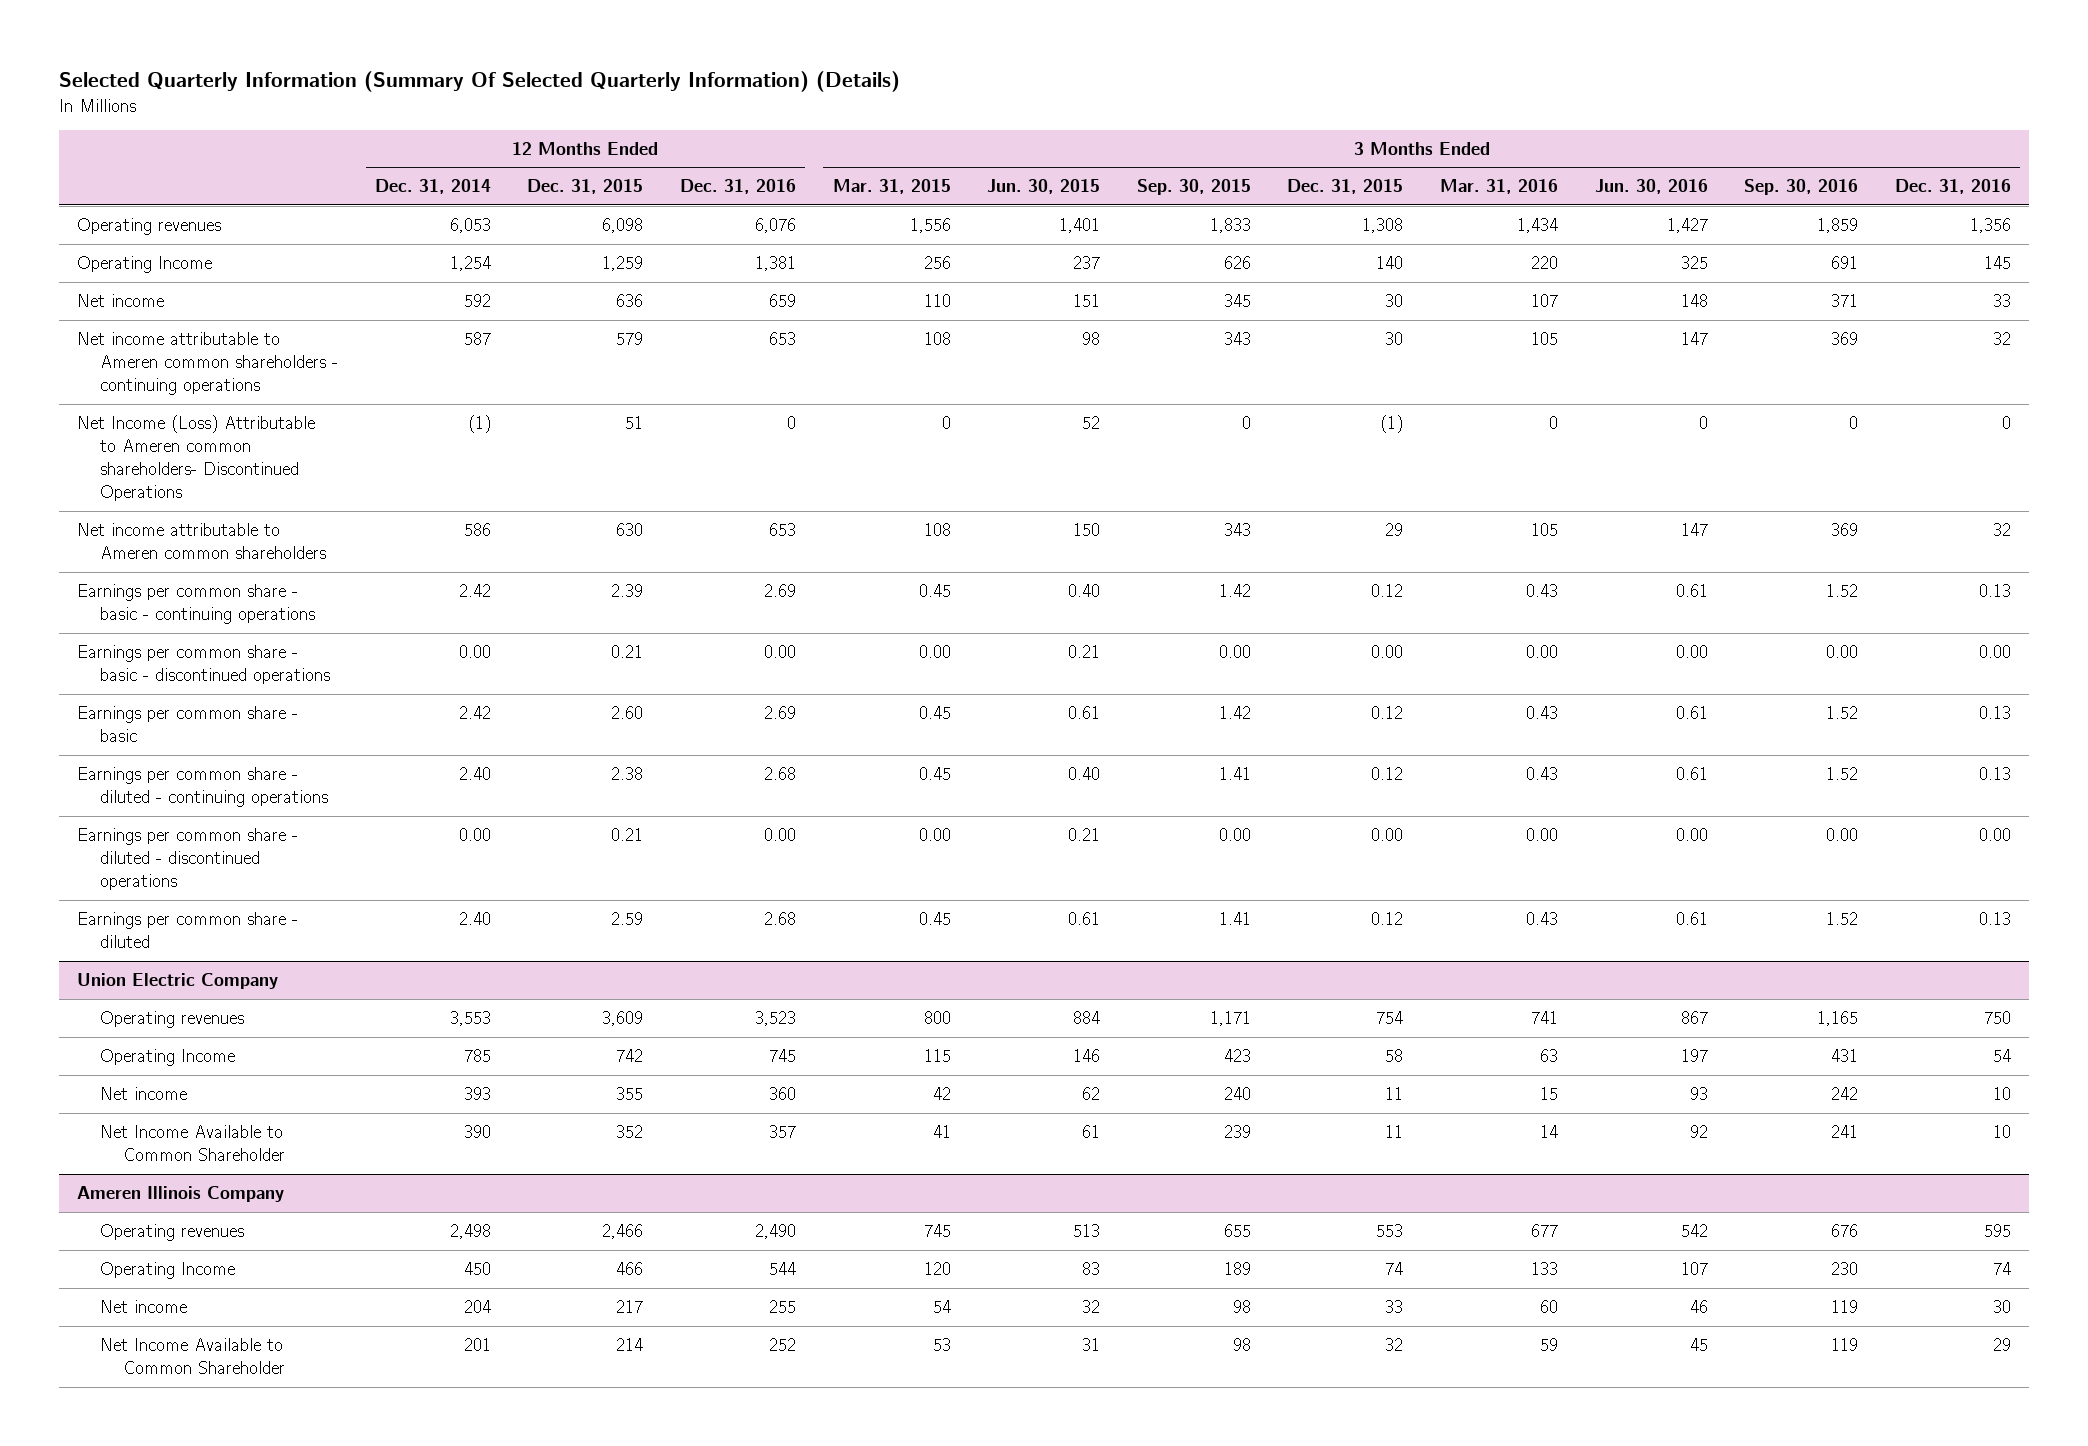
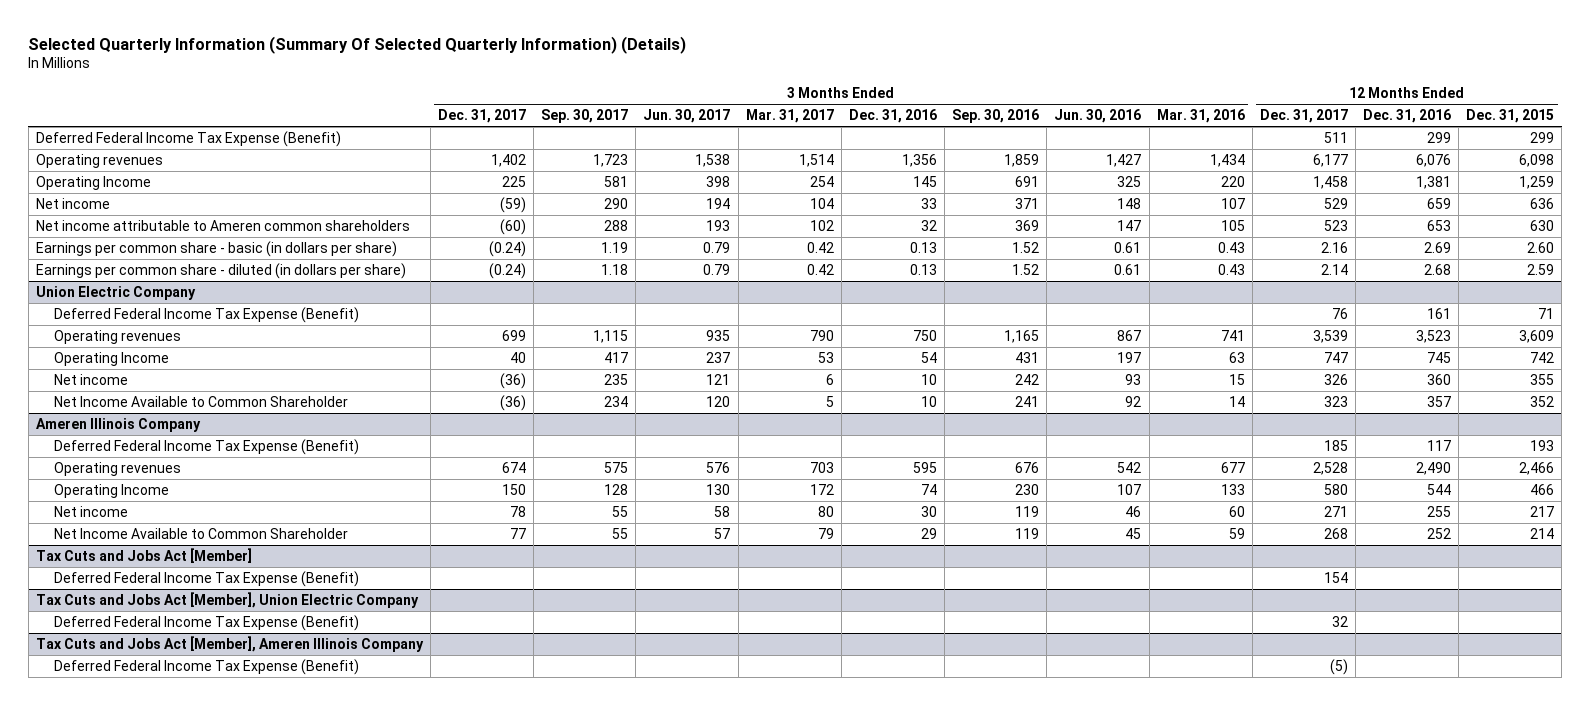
[374,179,491,195] Dec. 31, 2014 -> none
[832,179,951,195] Mar. 31, 2015 -> none
[987,179,1101,195] Jun. 30, 2015 -> none
[1136,179,1251,196] Sep. 30, 2015 -> none
[1287,179,1404,195] Dec. 31, 2015 -> none
none -> [438,108,527,123] Dec. 31, 2017
none -> [541,108,629,123] Sep. 30, 2017
none -> [643,108,731,123] Jun. 30, 2017
none -> [745,108,834,123] Mar. 31, 2017
none -> [1259,108,1348,123] Dec. 31, 2017
none -> [35,130,341,147] Deferred Federal Income Tax Expense (Benefit)
[77,332,339,396] Net income attributable to Ameren common shareholders - continuing operations -> none
[77,415,316,502] Net Income (Loss) Attributable to Ameren common shareholders- Discontinued Operations -> none
[77,584,316,625] Earnings per common share - basic - continuing operations -> none
[77,645,331,685] Earnings per common share - basic - discontinued operations -> none
[77,767,329,808] Earnings per common share - diluted - continuing operations -> none
[77,828,299,891] Earnings per common share - diluted - discontinued operations -> none
[77,706,299,743] Earnings per common share - basic -> [35,240,397,257] Earnings per common share - basic (in dollars per share)
[77,912,299,949] Earnings per common share - diluted -> [35,262,406,279] Earnings per common share - diluted (in dollars per share)
none -> [53,306,359,323] Deferred Federal Income Tax Expense (Benefit)
none -> [53,438,359,455] Deferred Federal Income Tax Expense (Benefit)
none -> [35,547,252,563] Tax Cuts and Jobs Act [Member]
none -> [53,570,359,587] Deferred Federal Income Tax Expense (Benefit)
none -> [35,591,419,608] Tax Cuts and Jobs Act [Member], Union Electric Company
none -> [53,614,359,631] Deferred Federal Income Tax Expense (Benefit)
none -> [35,635,424,652] Tax Cuts and Jobs Act [Member], Ameren Illinois Company
none -> [53,658,359,675] Deferred Federal Income Tax Expense (Benefit)

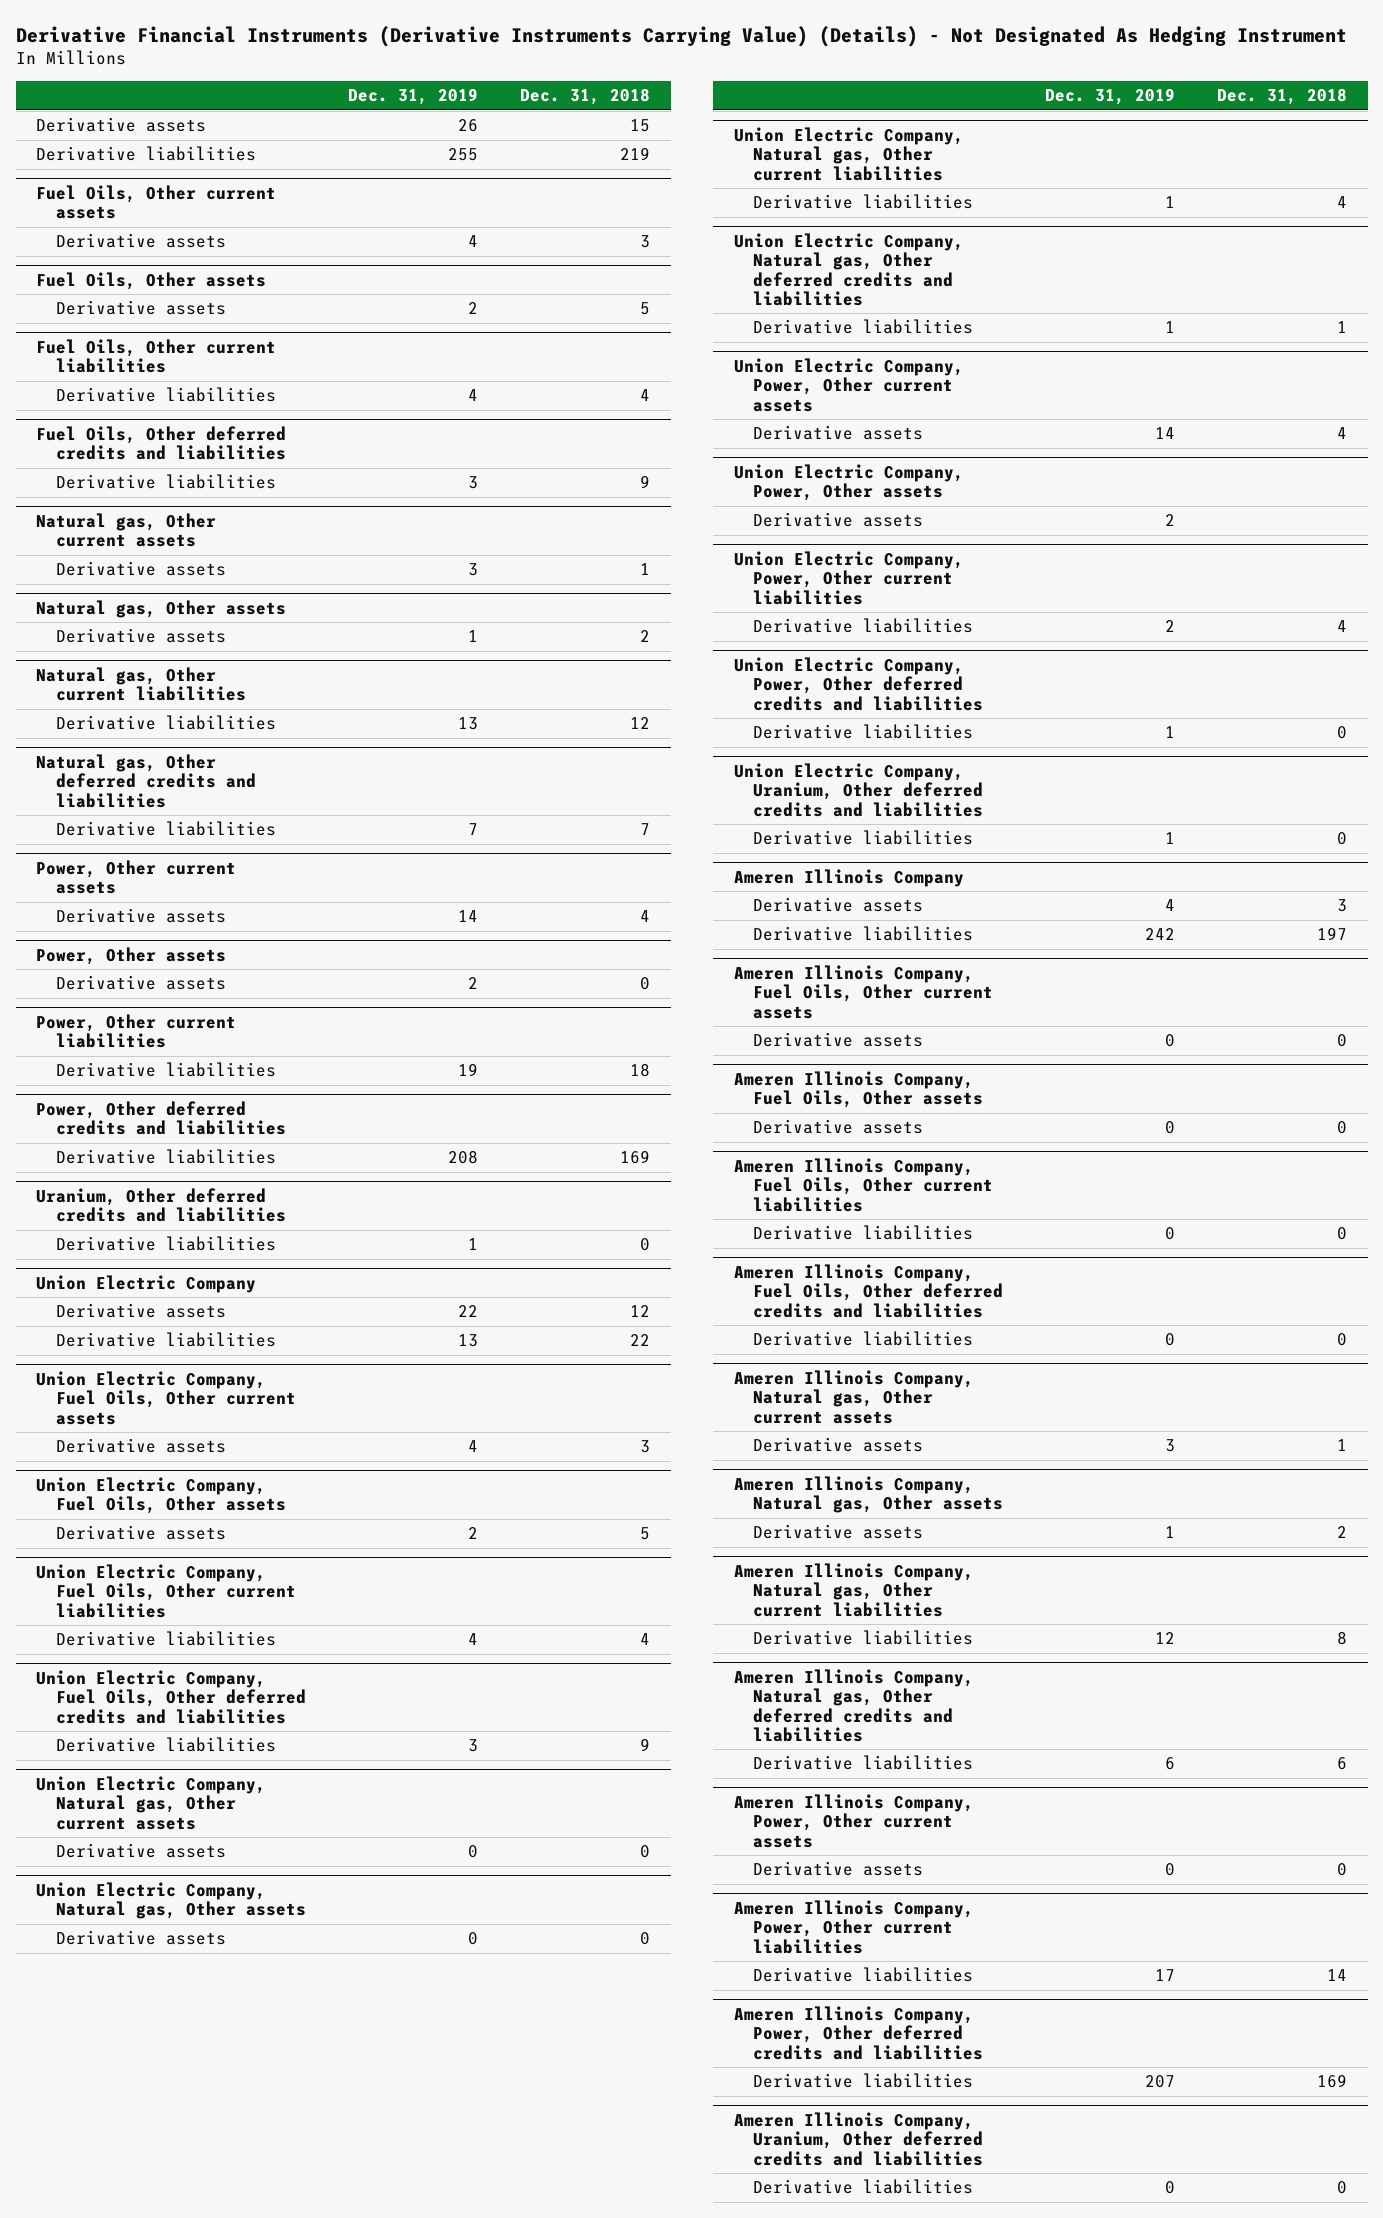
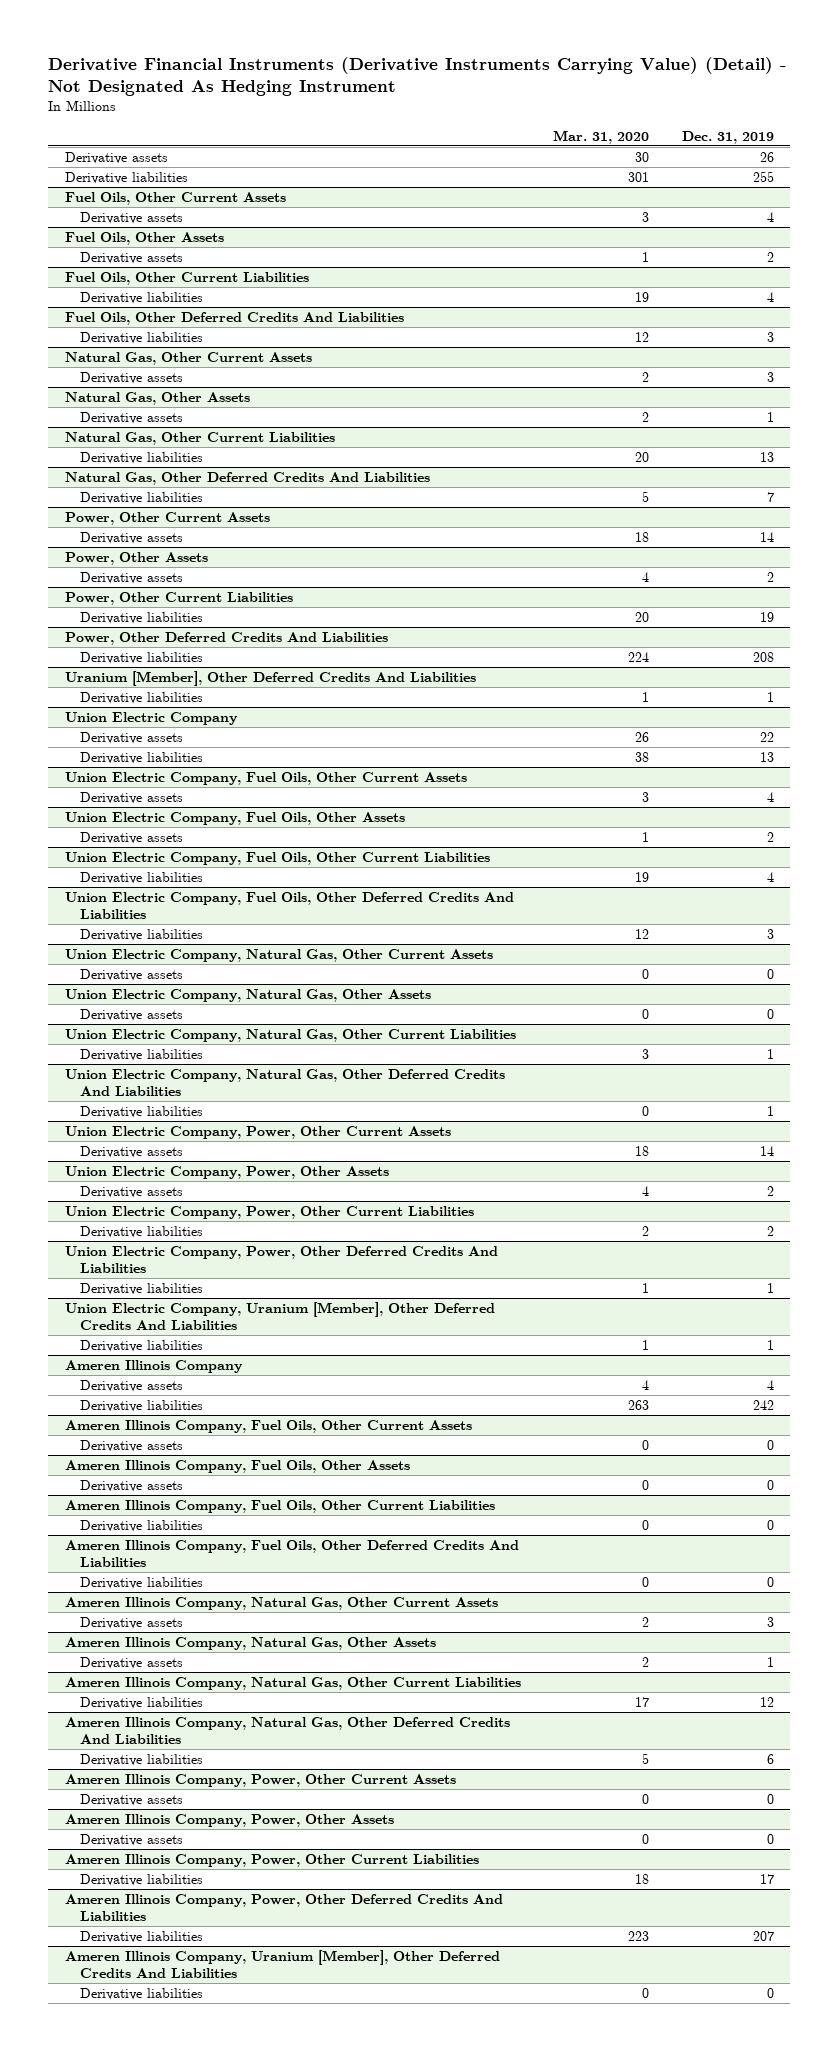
[15,25,1347,47] Derivative Financial Instruments (Derivative Instruments Carrying Value) (Details) - Not Designated As Hedging Instrument -> [48,57,788,97] Derivative Financial Instruments (Derivative Instruments Carrying Value) (Detail) - Not Designated As Hedging Instrument
[519,88,650,106] Dec. 31, 2018 -> none
none -> [553,129,650,144] Mar. 31, 2020
[36,184,277,220] Fuel Oils, Other current assets -> [64,192,286,206] Fuel Oils, Other Current Assets
[36,271,267,290] Fuel Oils, Other assets -> [64,232,224,246] Fuel Oils, Other Assets
[36,338,277,374] Fuel Oils, Other current liabilities -> [64,272,309,286] Fuel Oils, Other Current Liabilities
[36,425,287,461] Fuel Oils, Other deferred credits and liabilities -> [64,312,404,326] Fuel Oils, Other Deferred Credits And Liabilities
[36,512,217,548] Natural gas, Other current assets -> [64,352,312,366] Natural Gas, Other Current Assets
[36,599,287,618] Natural gas, Other assets -> [64,392,250,406] Natural Gas, Other Assets
[36,666,246,702] Natural gas, Other current liabilities -> [64,432,335,446] Natural Gas, Other Current Liabilities
[36,753,256,808] Natural gas, Other deferred credits and liabilities -> [64,472,430,486] Natural Gas, Other Deferred Credits And Liabilities
[36,859,237,895] Power, Other current assets -> [64,512,270,526] Power, Other Current Assets
[36,946,227,965] Power, Other assets -> [64,552,208,566] Power, Other Assets
[36,1013,237,1049] Power, Other current liabilities -> [64,592,293,606] Power, Other Current Liabilities
[36,1100,286,1136] Power, Other deferred credits and liabilities -> [64,632,388,646] Power, Other Deferred Credits And Liabilities
[36,1187,286,1223] Uranium, Other deferred credits and liabilities -> [64,671,476,687] Uranium [Member], Other Deferred Credits And Liabilities
[36,1370,296,1425] Union Electric Company, Fuel Oils, Other current assets -> [64,772,467,786] Union Electric Company, Fuel Oils, Other Current Assets
[36,1476,286,1515] Union Electric Company, Fuel Oils, Other assets -> [64,812,405,826] Union Electric Company, Fuel Oils, Other Assets
[36,1563,296,1618] Union Electric Company, Fuel Oils, Other current liabilities -> [64,852,490,866] Union Electric Company, Fuel Oils, Other Current Liabilities
[36,1669,306,1724] Union Electric Company, Fuel Oils, Other deferred credits and liabilities -> [64,892,514,919] Union Electric Company, Fuel Oils, Other Deferred Credits And Liabilities
[36,1775,267,1830] Union Electric Company, Natural gas, Other current assets -> [64,949,493,963] Union Electric Company, Natural Gas, Other Current Assets
[36,1881,306,1920] Union Electric Company, Natural gas, Other assets -> [64,989,431,1003] Union Electric Company, Natural Gas, Other Assets
[733,126,964,181] Union Electric Company, Natural gas, Other current liabilities -> [64,1029,516,1043] Union Electric Company, Natural Gas, Other Current Liabilities
[733,232,964,307] Union Electric Company, Natural gas, Other deferred credits and liabilities -> [64,1069,505,1096] Union Electric Company, Natural Gas, Other Deferred Credits And Liabilities
[733,357,964,412] Union Electric Company, Power, Other current assets -> [64,1126,451,1140] Union Electric Company, Power, Other Current Assets
[733,463,964,502] Union Electric Company, Power, Other assets -> [64,1166,389,1180] Union Electric Company, Power, Other Assets
[733,550,964,605] Union Electric Company, Power, Other current liabilities -> [64,1206,474,1220] Union Electric Company, Power, Other Current Liabilities
[733,656,983,711] Union Electric Company, Power, Other deferred credits and liabilities -> [64,1246,498,1273] Union Electric Company, Power, Other Deferred Credits And Liabilities
[733,762,983,817] Union Electric Company, Uranium, Other deferred credits and liabilities -> [64,1302,495,1330] Union Electric Company, Uranium [Member], Other Deferred Credits And Liabilities
[733,964,993,1019] Ameren Illinois Company, Fuel Oils, Other current assets -> [64,1420,472,1434] Ameren Illinois Company, Fuel Oils, Other Current Assets
[733,1070,983,1109] Ameren Illinois Company, Fuel Oils, Other assets -> [64,1460,410,1474] Ameren Illinois Company, Fuel Oils, Other Assets
[733,1157,993,1212] Ameren Illinois Company, Fuel Oils, Other current liabilities -> [64,1500,495,1514] Ameren Illinois Company, Fuel Oils, Other Current Liabilities
[733,1263,1003,1318] Ameren Illinois Company, Fuel Oils, Other deferred credits and liabilities -> [64,1540,519,1567] Ameren Illinois Company, Fuel Oils, Other Deferred Credits And Liabilities
[733,1369,974,1424] Ameren Illinois Company, Natural gas, Other current assets -> [64,1597,498,1611] Ameren Illinois Company, Natural Gas, Other Current Assets
[733,1475,1003,1514] Ameren Illinois Company, Natural gas, Other assets -> [64,1637,436,1651] Ameren Illinois Company, Natural Gas, Other Assets
[733,1562,974,1617] Ameren Illinois Company, Natural gas, Other current liabilities -> [64,1677,521,1691] Ameren Illinois Company, Natural Gas, Other Current Liabilities
[733,1668,974,1743] Ameren Illinois Company, Natural gas, Other deferred credits and liabilities -> [64,1717,510,1744] Ameren Illinois Company, Natural Gas, Other Deferred Credits And Liabilities
[733,1793,974,1848] Ameren Illinois Company, Power, Other current assets -> [64,1774,456,1788] Ameren Illinois Company, Power, Other Current Assets
none -> [64,1814,394,1828] Ameren Illinois Company, Power, Other Assets
none -> [80,1834,184,1847] Derivative assets
[733,1899,974,1954] Ameren Illinois Company, Power, Other current liabilities -> [64,1854,479,1868] Ameren Illinois Company, Power, Other Current Liabilities
[733,2005,983,2060] Ameren Illinois Company, Power, Other deferred credits and liabilities -> [64,1894,503,1921] Ameren Illinois Company, Power, Other Deferred Credits And Liabilities
[733,2111,983,2166] Ameren Illinois Company, Uranium, Other deferred credits and liabilities -> [64,1950,500,1978] Ameren Illinois Company, Uranium [Member], Other Deferred Credits And Liabilities

